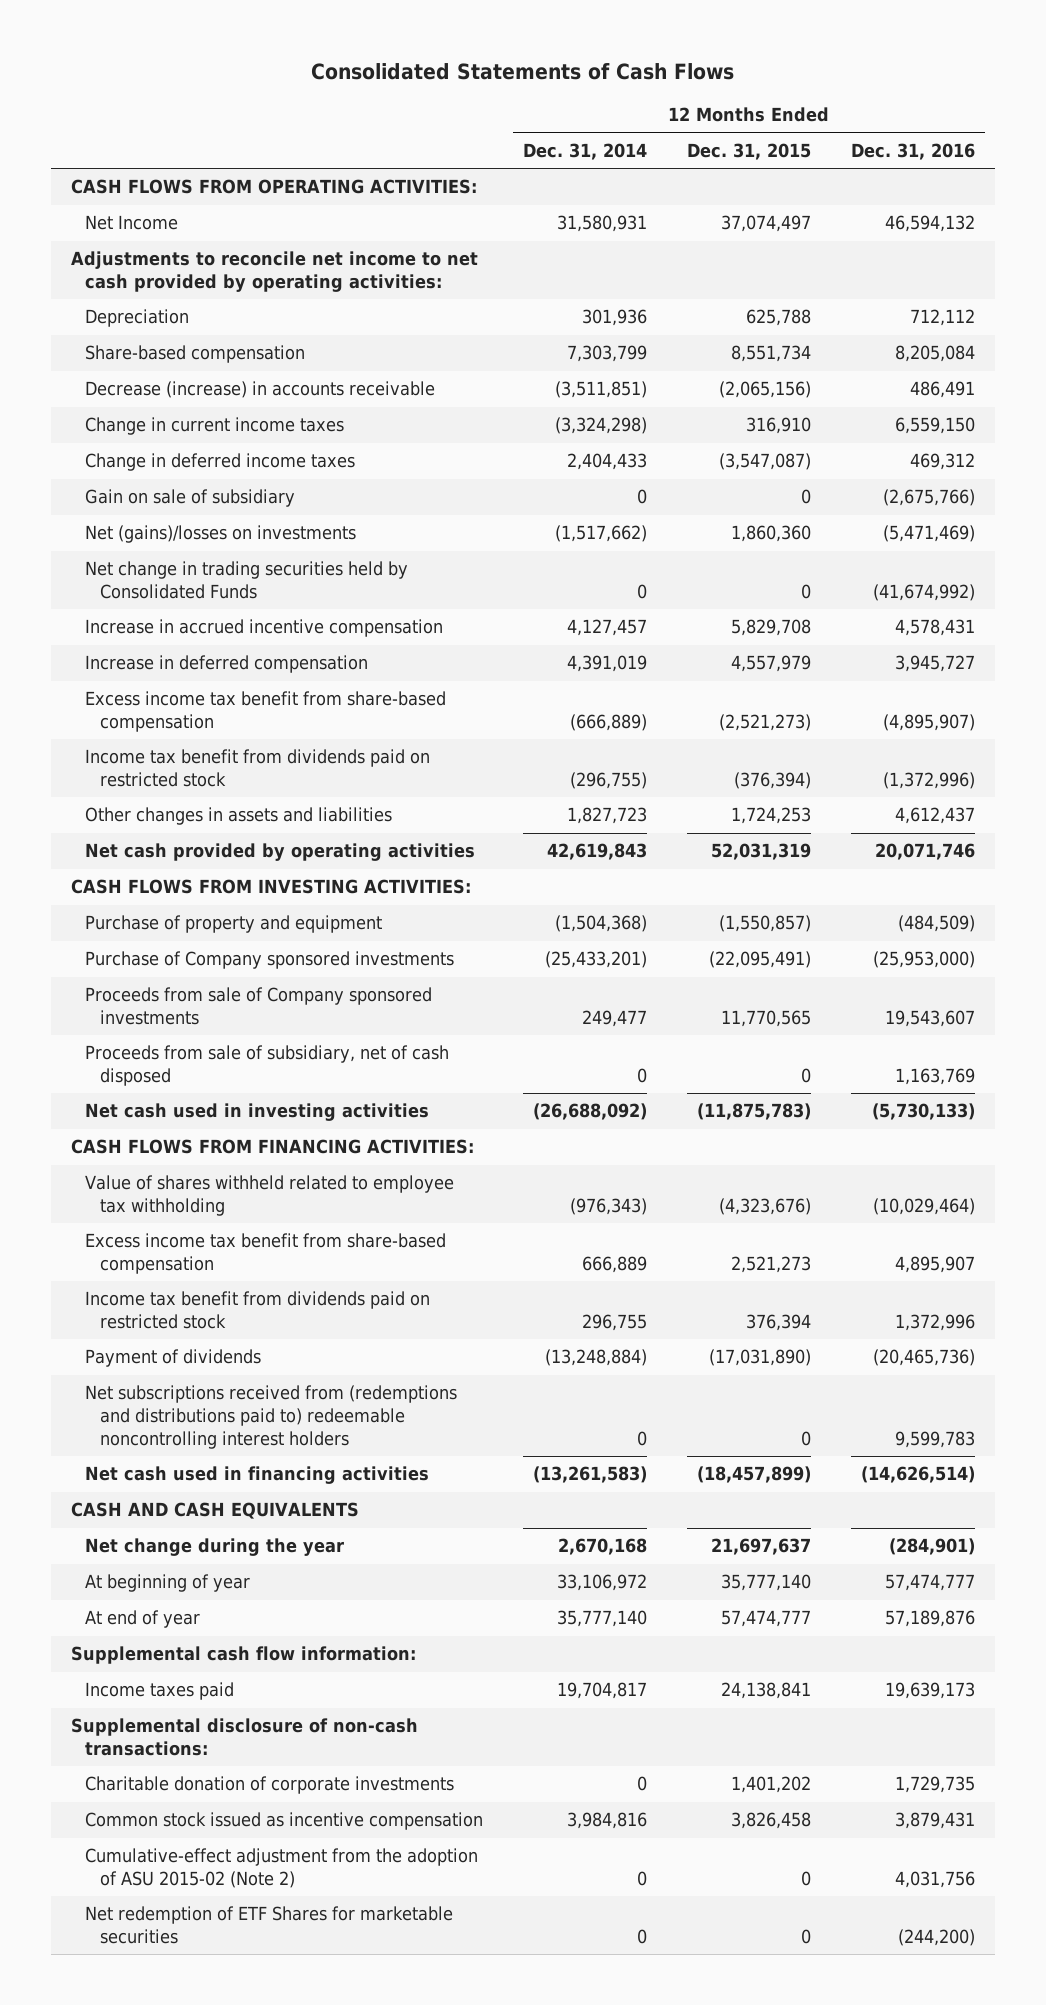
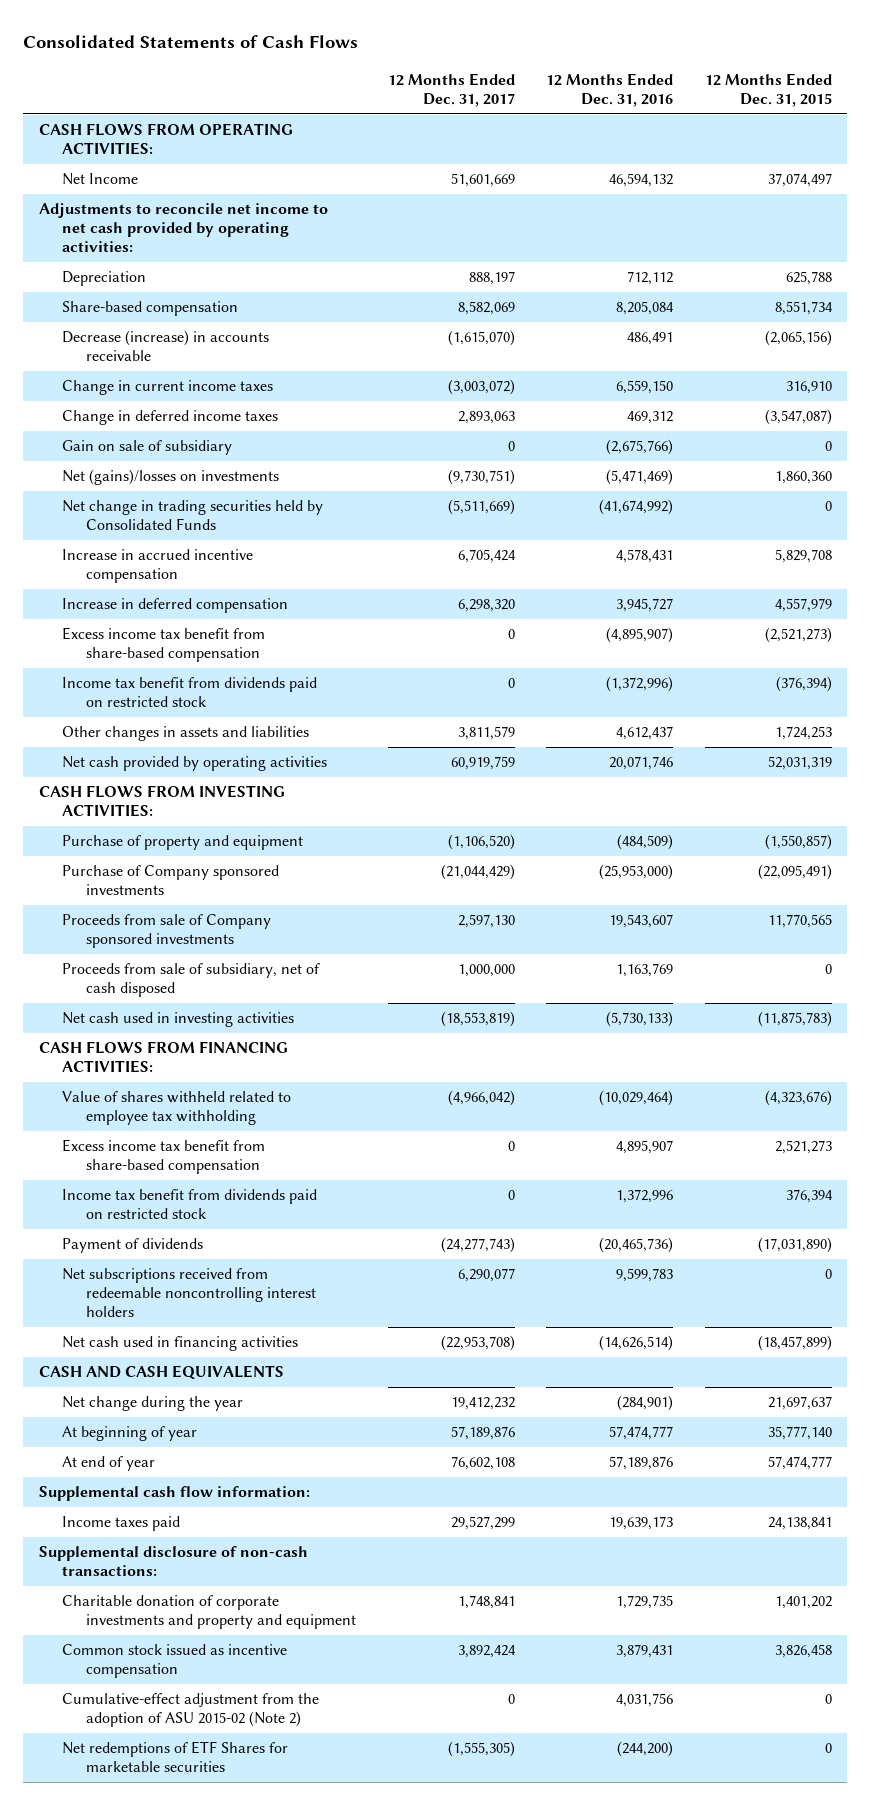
[523,142,648,160] Dec. 31, 2014 -> none
none -> [387,72,515,107] 12 Months Ended Dec. 31, 2017
[85,1385,458,1450] Net subscriptions received from (redemptions and distributions paid to) redeemable noncontrolling interest holders -> [62,1268,317,1318] Net subscriptions received from redeemable noncontrolling interest holders
[85,1776,455,1795] Charitable donation of corporate investments -> [62,1595,357,1630] Charitable donation of corporate investments and property and equipment
[85,1906,454,1945] Net redemption of ETF Shares for marketable securities -> [62,1741,289,1773] Net redemptions of ETF Shares for marketable securities

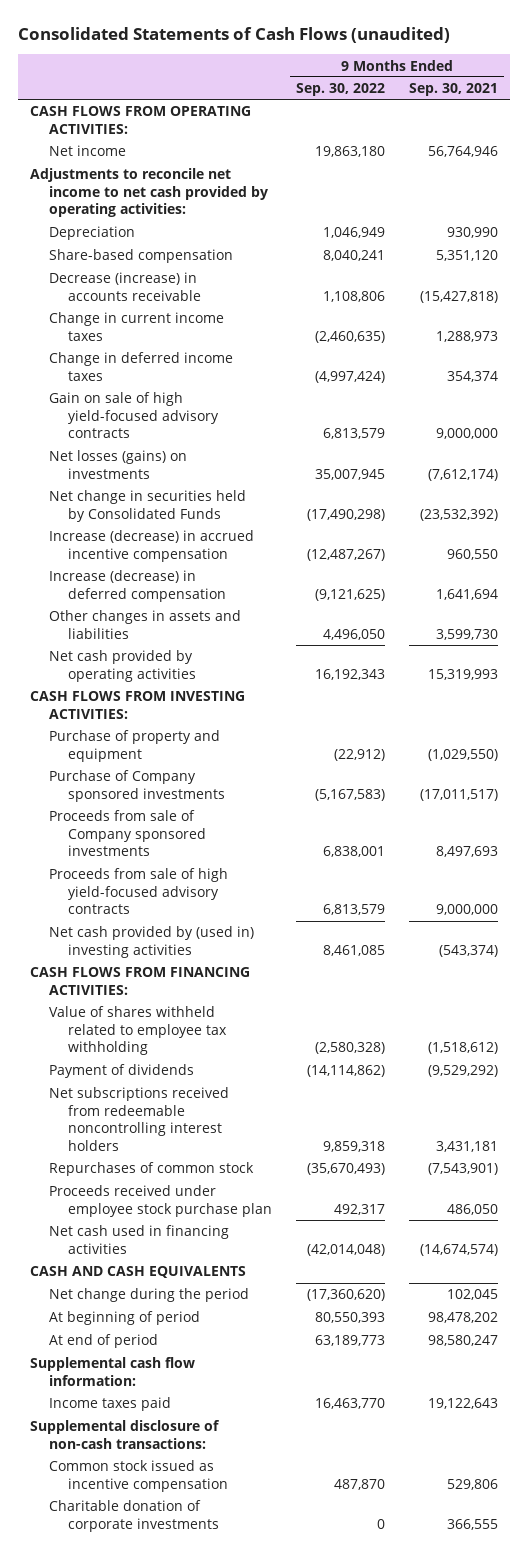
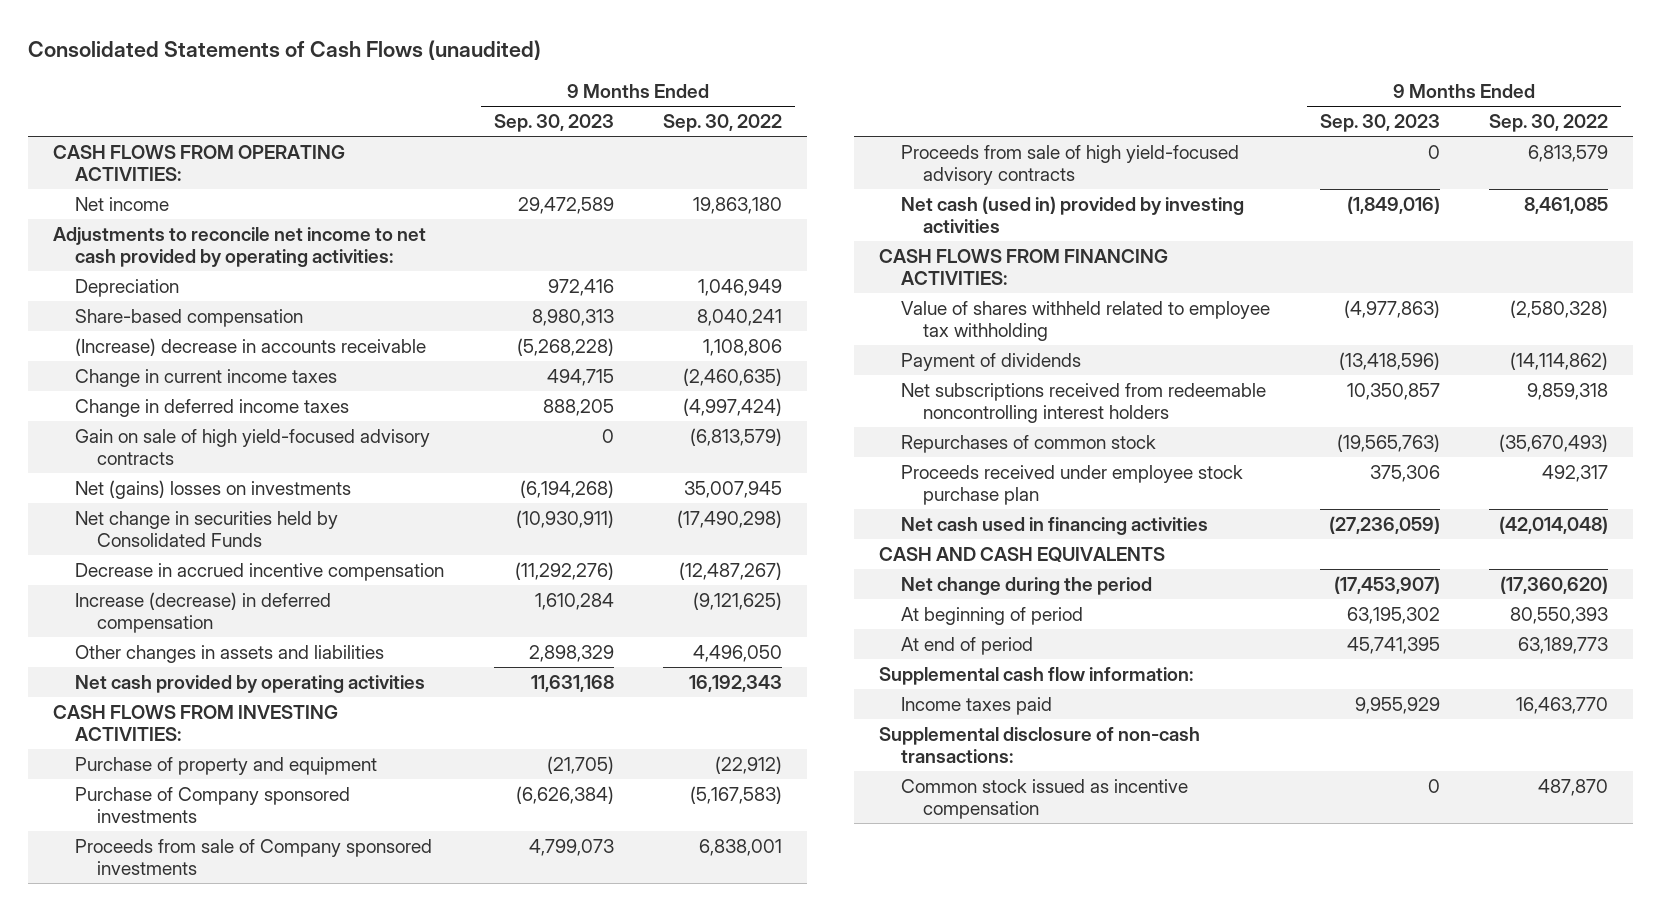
[408,83,498,97] Sep. 30, 2021 -> none
none -> [493,113,614,132] Sep. 30, 2023
[49,272,201,301] Decrease (increase) in accounts receivable -> [75,337,427,356] (Increase) decrease in accounts receivable
[322,428,385,440] 6,813,579 -> [690,427,783,446] (6,813,579)
[49,450,188,479] Net losses (gains) on investments -> [75,479,352,499] Net (gains) losses on investments
[49,530,255,562] Increase (decrease) in accrued incentive compensation -> [75,562,445,581] Decrease in accrued incentive compensation
[49,926,255,958] Net cash provided by (used in) investing activities -> [901,195,1245,233] Net cash (used in) provided by investing activities
[49,1500,219,1532] Charitable donation of corporate investments -> none

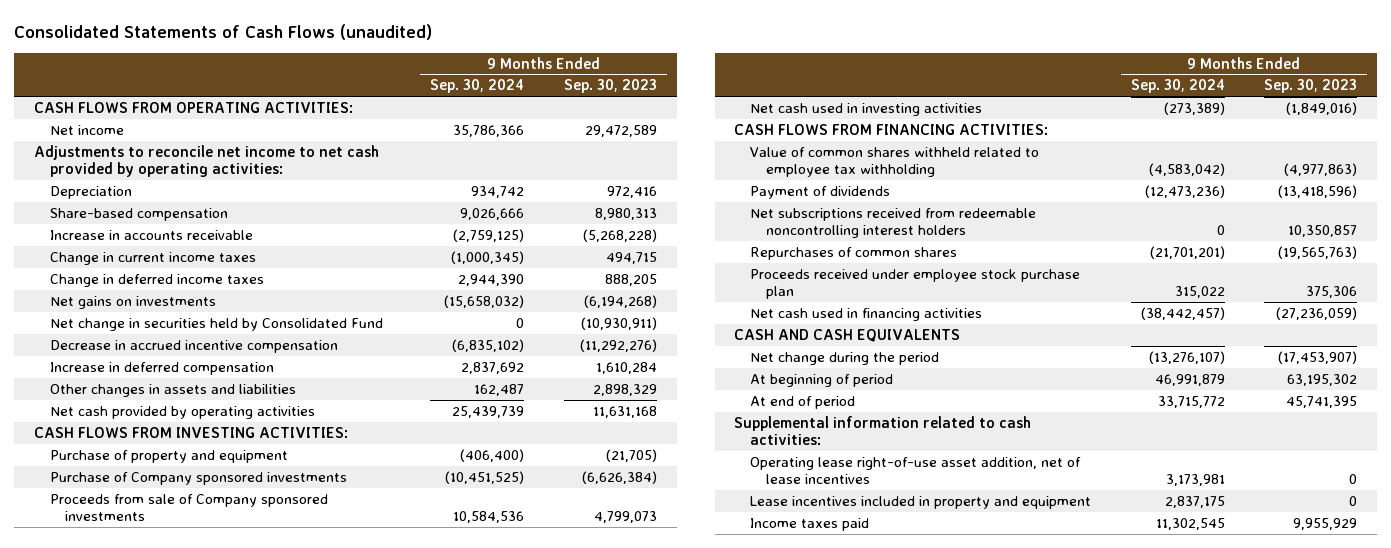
[663,113,783,132] Sep. 30, 2022 -> none
none -> [430,79,525,94] Sep. 30, 2024
[75,337,427,356] (Increase) decrease in accounts receivable -> [49,229,253,240] Increase in accounts receivable
[75,428,431,465] Gain on sale of high yield-focused advisory contracts -> none
[75,479,352,499] Net (gains) losses on investments -> [49,295,216,309] Net gains on investments
[75,510,339,547] Net change in securities held by Consolidated Funds -> [49,317,383,331] Net change in securities held by Consolidated Fund
[75,591,332,633] Increase (decrease) in deferred compensation -> [49,361,274,375] Increase in deferred compensation
[901,144,1240,185] Proceeds from sale of high yield-focused advisory contracts -> none
[901,195,1245,233] Net cash (used in) provided by investing activities -> [750,102,983,116] Net cash used in investing activities
[901,300,1271,341] Value of shares withheld related to employee tax withholding -> [750,146,1040,178] Value of common shares withheld related to employee tax withholding
[901,434,1157,453] Repurchases of common stock -> [750,246,958,260] Repurchases of common shares
[878,666,1193,685] Supplemental cash flow information: -> [734,415,1032,446] Supplemental information related to cash activities:
none -> [750,456,1082,485] Operating lease right-of-use asset addition, net of lease incentives
none -> [750,495,1092,509] Lease incentives included in property and equipment
[878,726,1200,763] Supplemental disclosure of non-cash transactions: -> none
[901,778,1189,819] Common stock issued as incentive compensation -> none

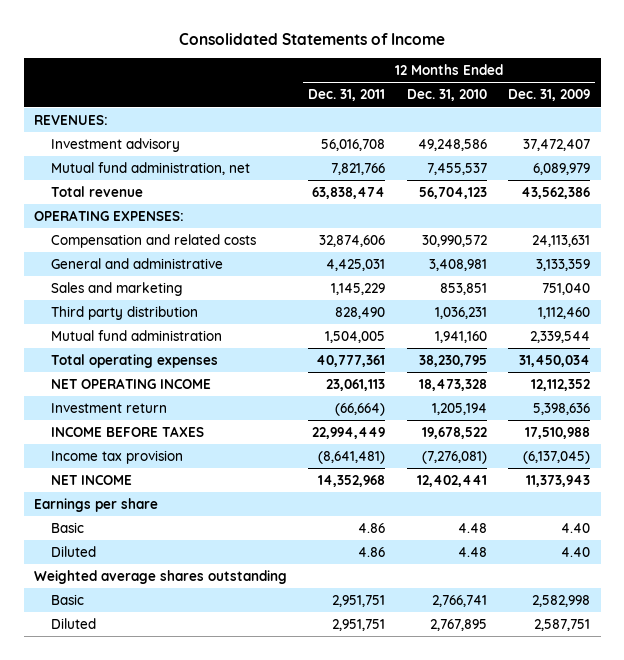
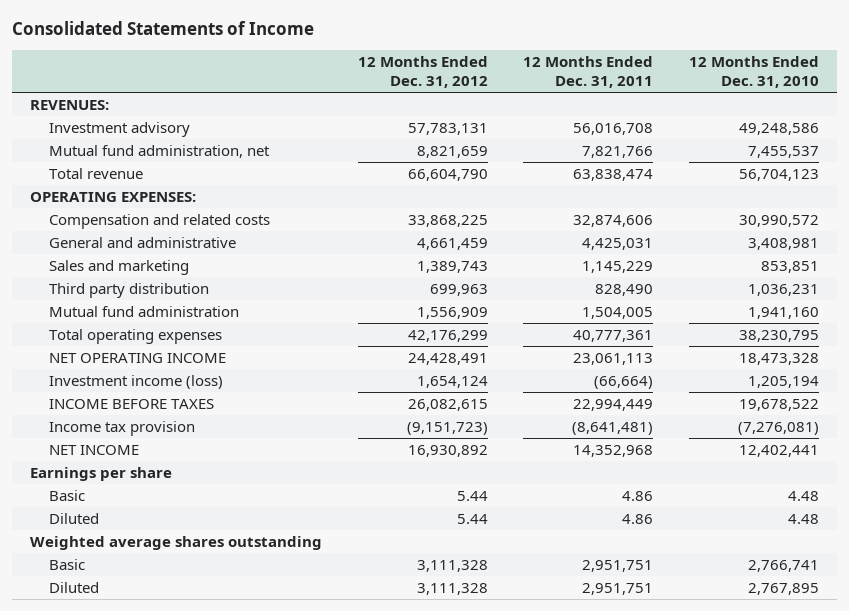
[507,89,590,102] Dec. 31, 2009 -> none
none -> [357,56,488,88] 12 Months Ended Dec. 31, 2012
[51,402,168,413] Investment return -> [49,375,224,390] Investment income (loss)

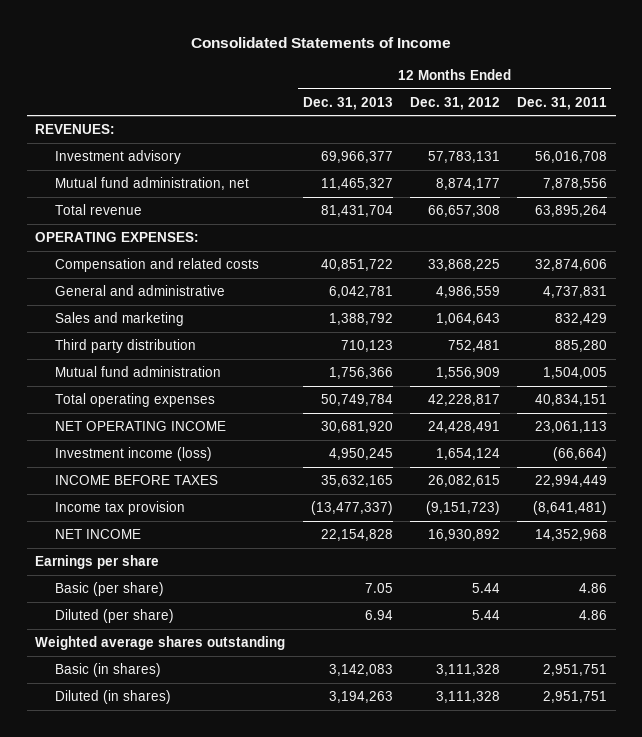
[688,56,819,88] 12 Months Ended Dec. 31, 2010 -> none
none -> [302,96,393,110] Dec. 31, 2013
[416,146,488,159] 8,821,659 -> [435,178,500,191] 8,874,177
[582,146,654,159] 7,821,766 -> [542,178,607,191] 7,878,556
[407,169,488,182] 66,604,790 -> [427,205,500,218] 66,657,308
[573,169,654,182] 63,838,474 -> [534,205,607,218] 63,895,264
[416,238,488,251] 4,661,459 -> [435,286,500,299] 4,986,559
[582,238,654,251] 4,425,031 -> [542,286,607,299] 4,737,831
[416,261,488,274] 1,389,743 -> [435,313,500,326] 1,064,643
[582,261,654,274] 1,145,229 -> [554,313,607,326] 832,429
[429,284,488,297] 699,963 -> [447,340,500,353] 752,481
[595,284,654,297] 828,490 -> [554,340,607,353] 885,280
[407,330,488,343] 42,176,299 -> [427,394,500,407] 42,228,817
[573,330,654,343] 40,777,361 -> [534,394,607,407] 40,834,151
[49,490,86,502] Basic -> [55,582,165,597] Basic (per share)
[49,513,100,525] Diluted -> [55,609,175,624] Diluted (per share)
[49,559,86,571] Basic -> [55,663,162,678] Basic (in shares)
[49,582,100,594] Diluted -> [55,690,172,705] Diluted (in shares)

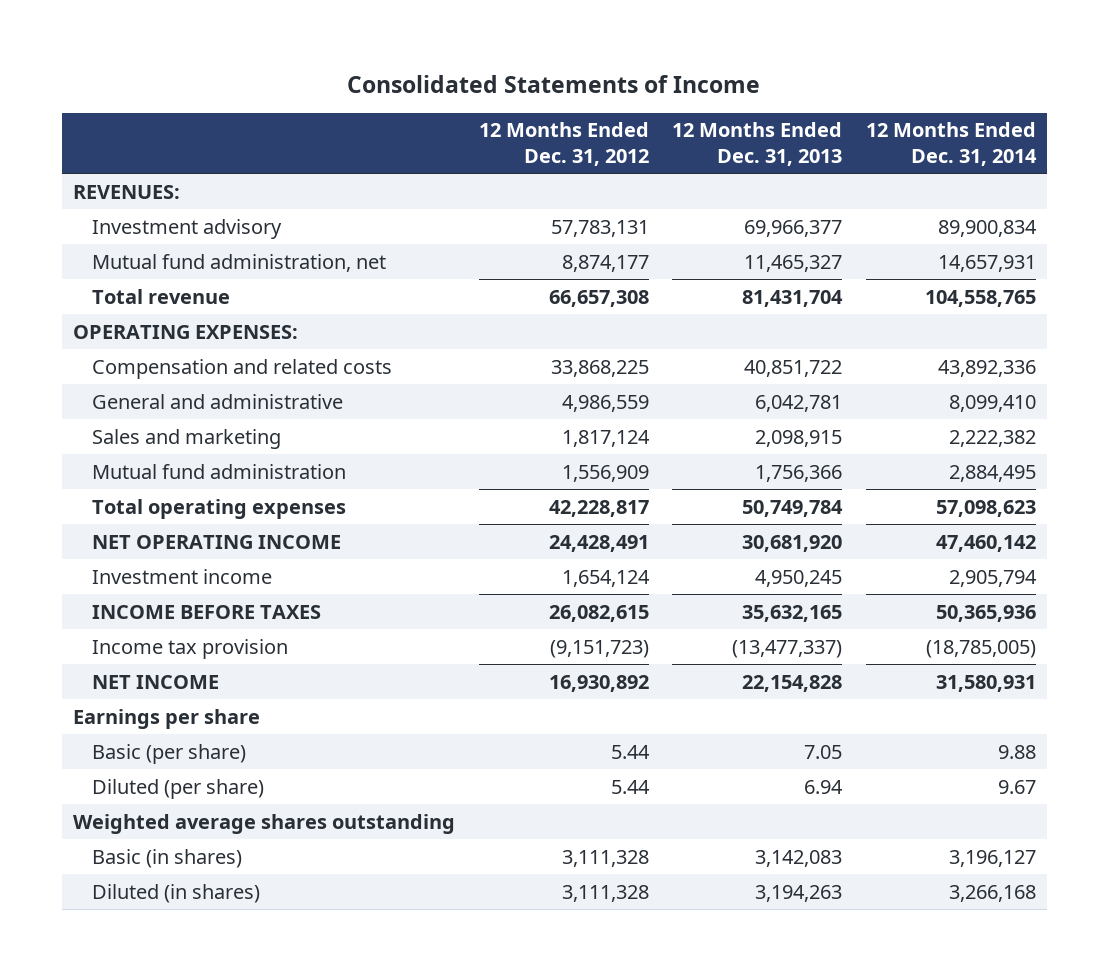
[516,96,607,110] Dec. 31, 2011 -> none
none -> [865,122,1037,167] 12 Months Ended Dec. 31, 2014
[55,339,197,354] Third party distribution -> none
[328,313,393,326] 1,388,792 -> [755,429,843,447] 2,098,915
[435,313,500,326] 1,064,643 -> [561,429,650,447] 1,817,124
[55,447,213,462] Investment income (loss) -> [92,568,273,584] Investment income

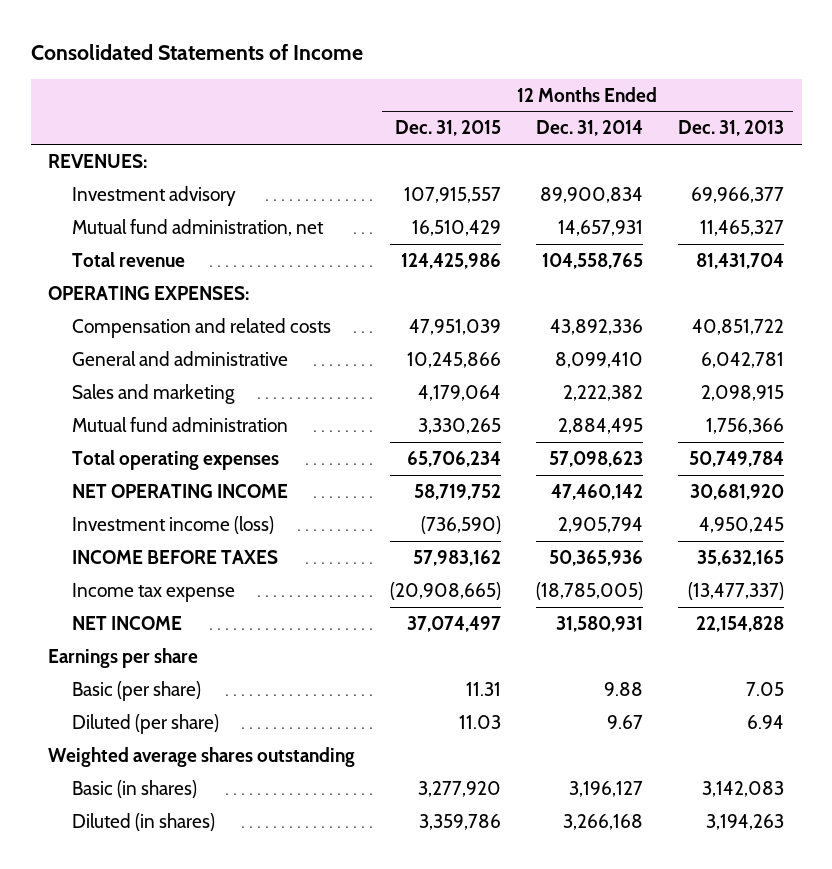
[478,122,649,167] 12 Months Ended Dec. 31, 2012 -> none
none -> [395,120,502,137] Dec. 31, 2015
[92,568,273,584] Investment income -> [72,515,275,534] Investment income (loss)
[92,638,289,659] Income tax provision -> [72,582,236,602] Income tax expense

